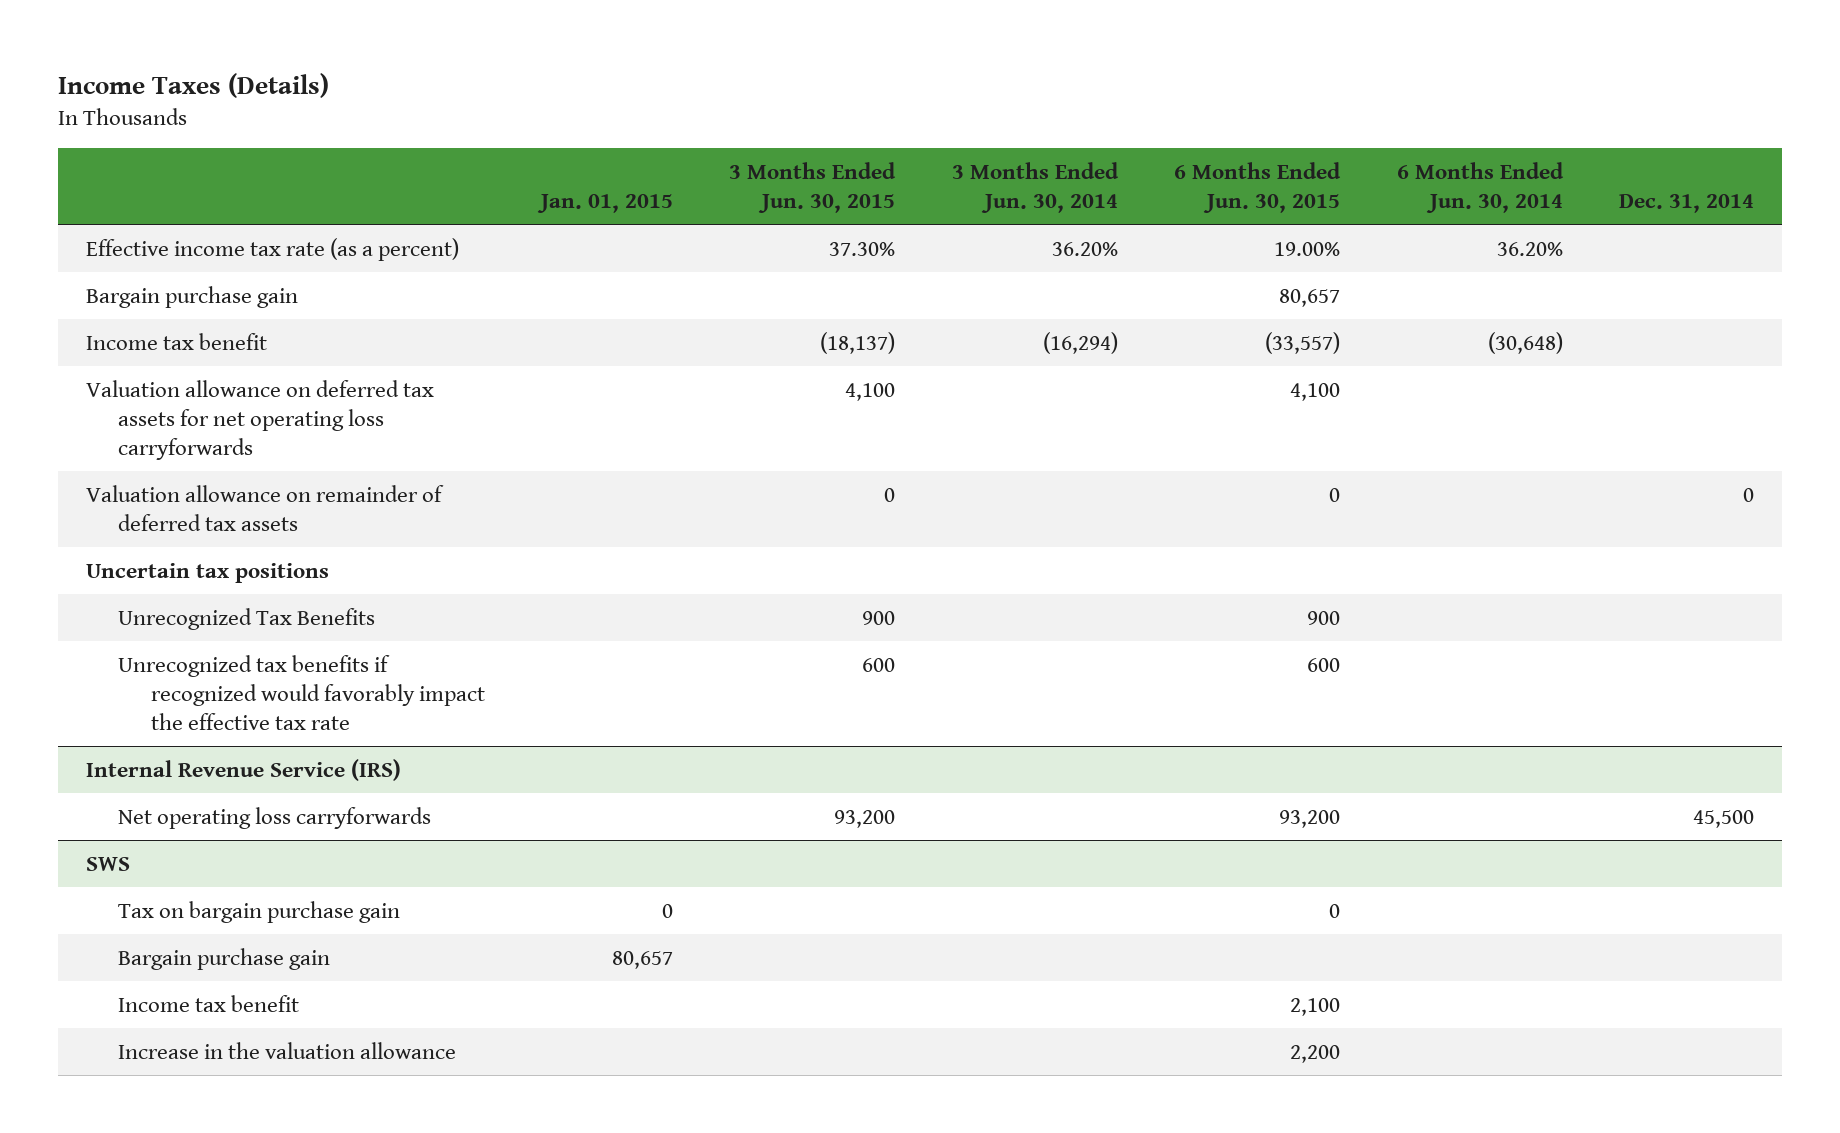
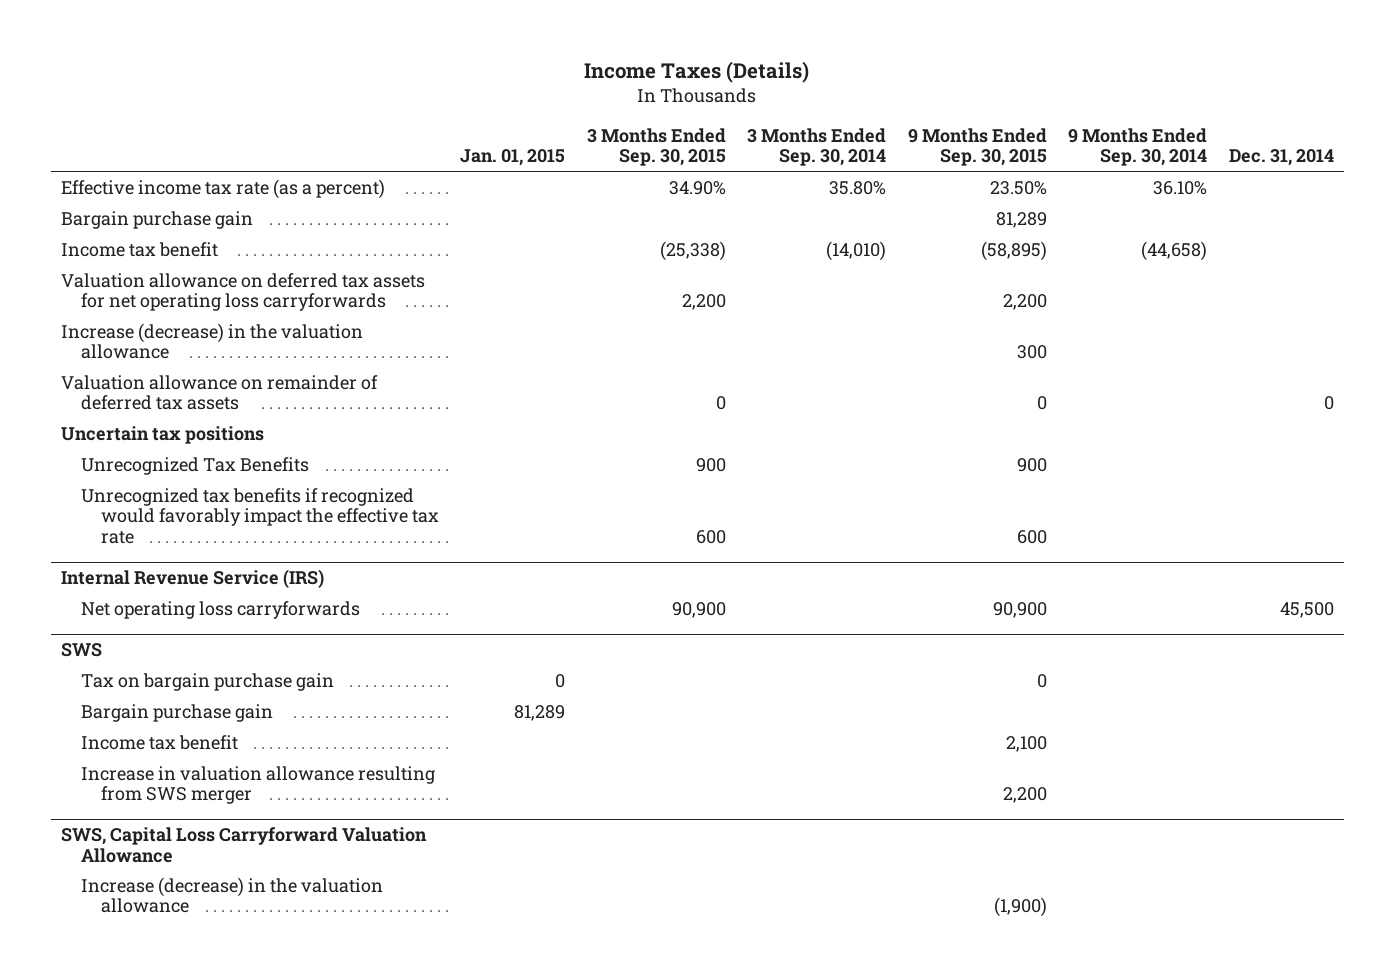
[729,161,897,213] 3 Months Ended Jun. 30, 2015 -> none
[951,161,1119,213] 3 Months Ended Jun. 30, 2014 -> none
[1174,161,1342,213] 6 Months Ended Jun. 30, 2015 -> none
[1396,161,1564,213] 6 Months Ended Jun. 30, 2014 -> none
none -> [586,127,726,167] 3 Months Ended Sep. 30, 2015
none -> [747,127,887,167] 3 Months Ended Sep. 30, 2014
none -> [907,127,1047,167] 9 Months Ended Sep. 30, 2015
none -> [1068,127,1208,167] 9 Months Ended Sep. 30, 2014
none -> [61,322,364,360] Increase (decrease) in the valuation allowance
[611,950,673,969] 80,657 -> [514,704,566,721] 81,289
[118,1041,457,1059] Increase in the valuation allowance -> none
none -> [81,765,436,805] Increase in valuation allowance resulting from SWS merger
none -> [61,826,428,863] SWS, Capital Loss Carryforward Valuation Allowance
none -> [81,876,384,914] Increase (decrease) in the valuation allowance

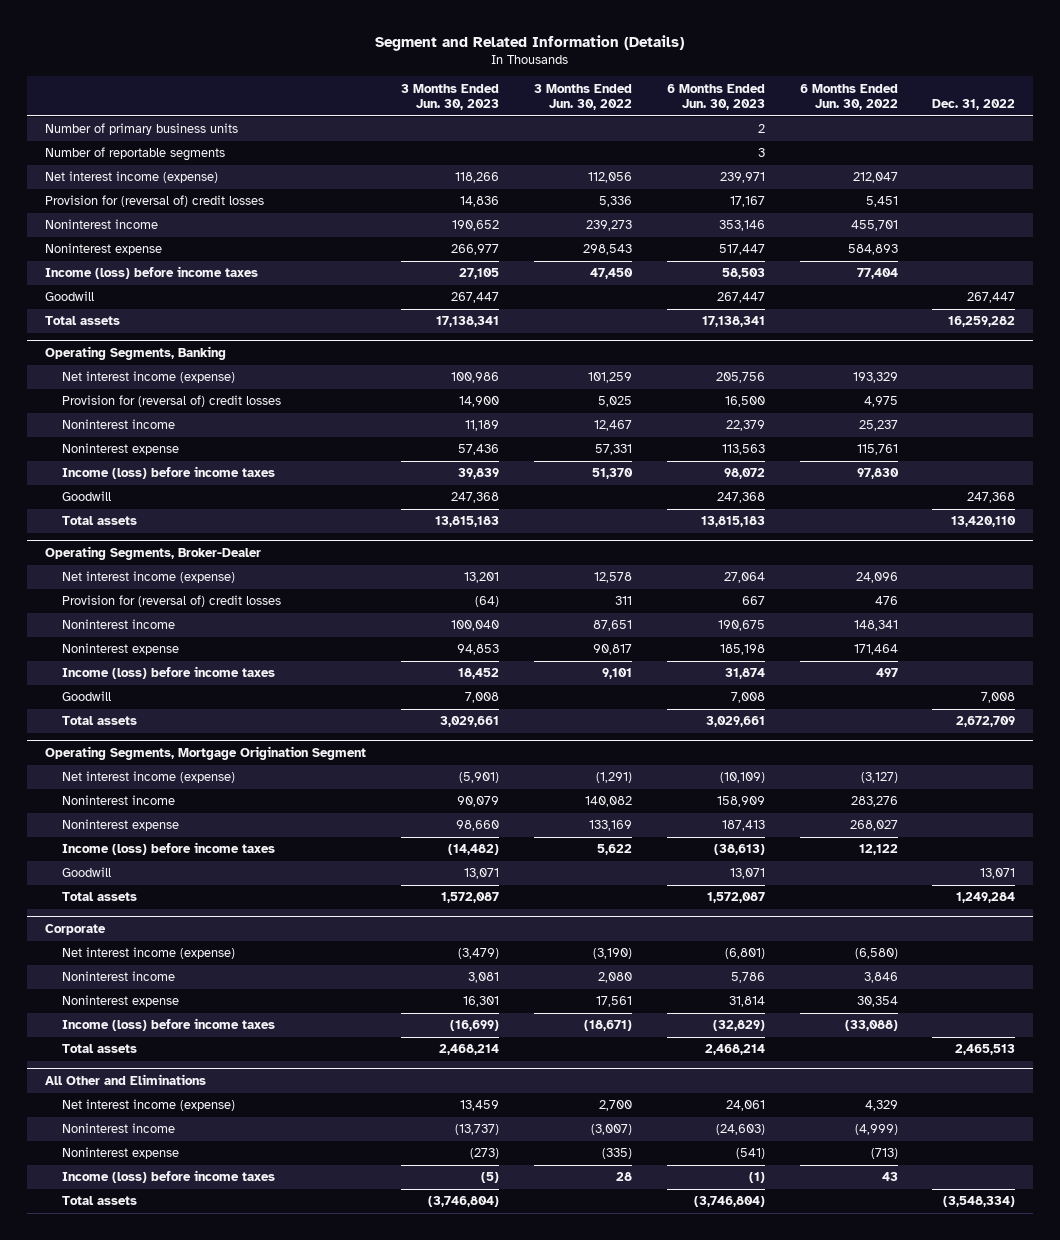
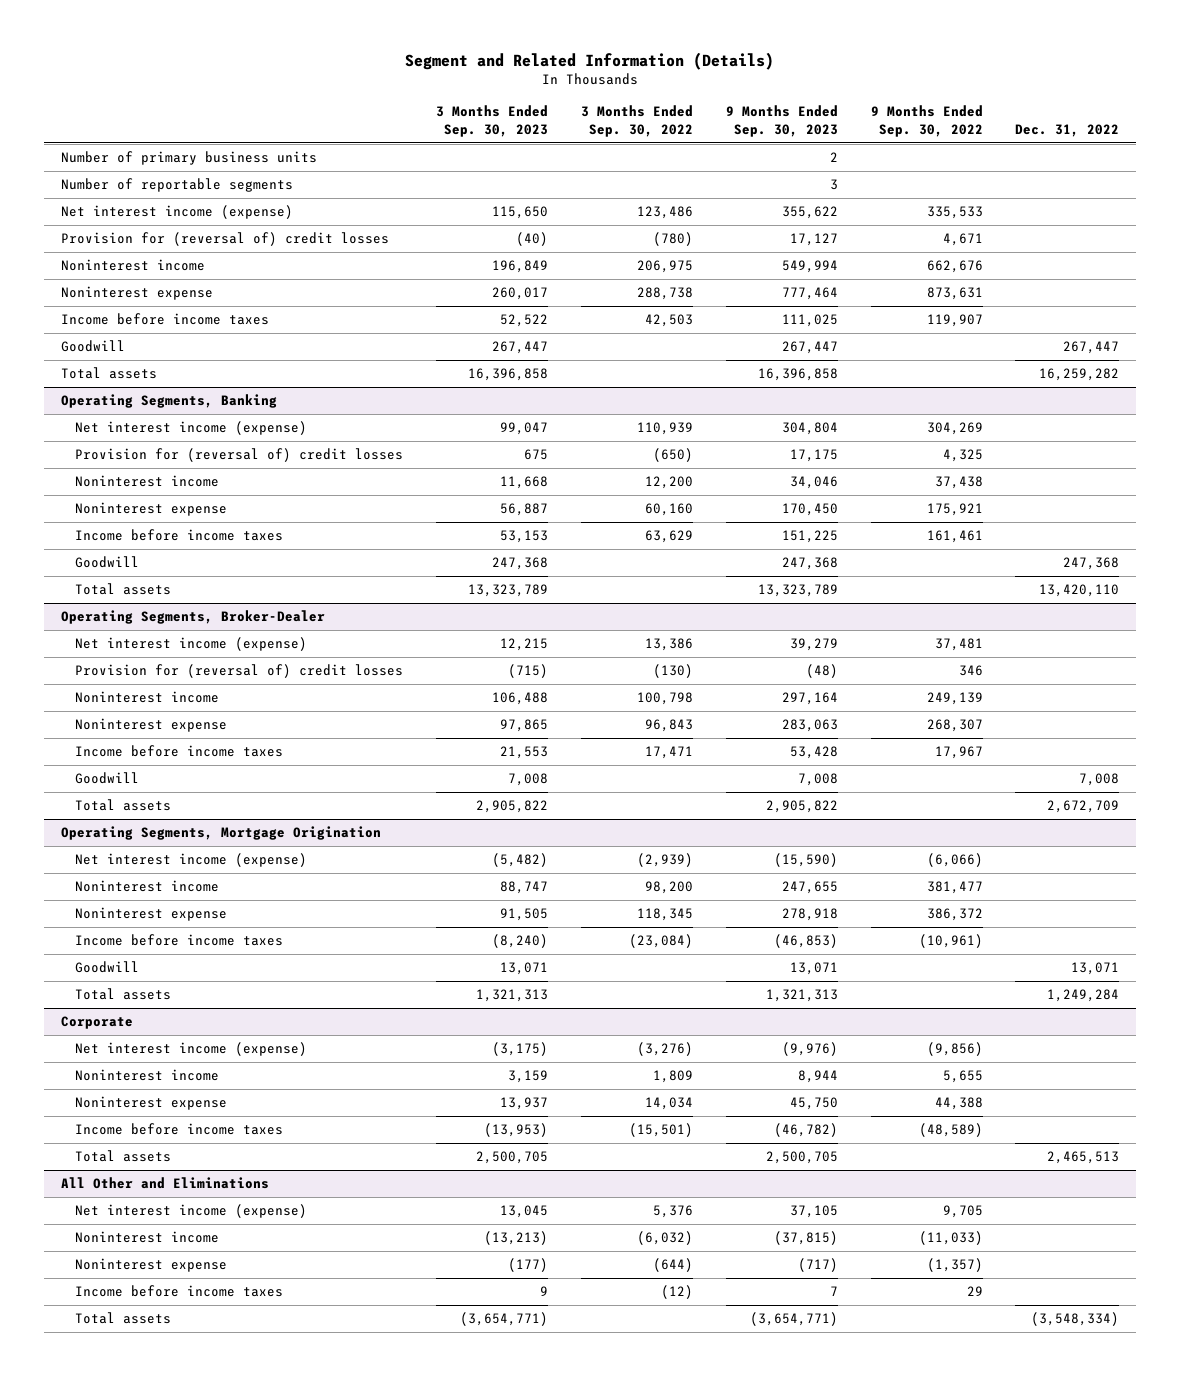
[400,83,499,111] 3 Months Ended Jun. 30, 2023 -> none
[533,83,632,111] 3 Months Ended Jun. 30, 2022 -> none
[666,83,765,111] 6 Months Ended Jun. 30, 2023 -> none
[799,83,898,111] 6 Months Ended Jun. 30, 2022 -> none
none -> [436,105,549,137] 3 Months Ended Sep. 30, 2023
none -> [580,105,693,137] 3 Months Ended Sep. 30, 2022
none -> [725,105,838,137] 9 Months Ended Sep. 30, 2023
none -> [870,105,983,137] 9 Months Ended Sep. 30, 2022
[44,266,258,280] Income (loss) before income taxes -> [60,313,269,326] Income before income taxes
[61,466,275,480] Income (loss) before income taxes -> [75,529,284,542] Income before income taxes
[61,666,275,680] Income (loss) before income taxes -> [75,745,284,758] Income before income taxes
[44,746,366,761] Operating Segments, Mortgage Origination Segment -> [60,826,381,841] Operating Segments, Mortgage Origination
[61,842,275,856] Income (loss) before income taxes -> [75,934,284,947] Income before income taxes
[61,1018,275,1032] Income (loss) before income taxes -> [75,1123,284,1136] Income before income taxes
[61,1170,275,1184] Income (loss) before income taxes -> [75,1285,284,1298] Income before income taxes

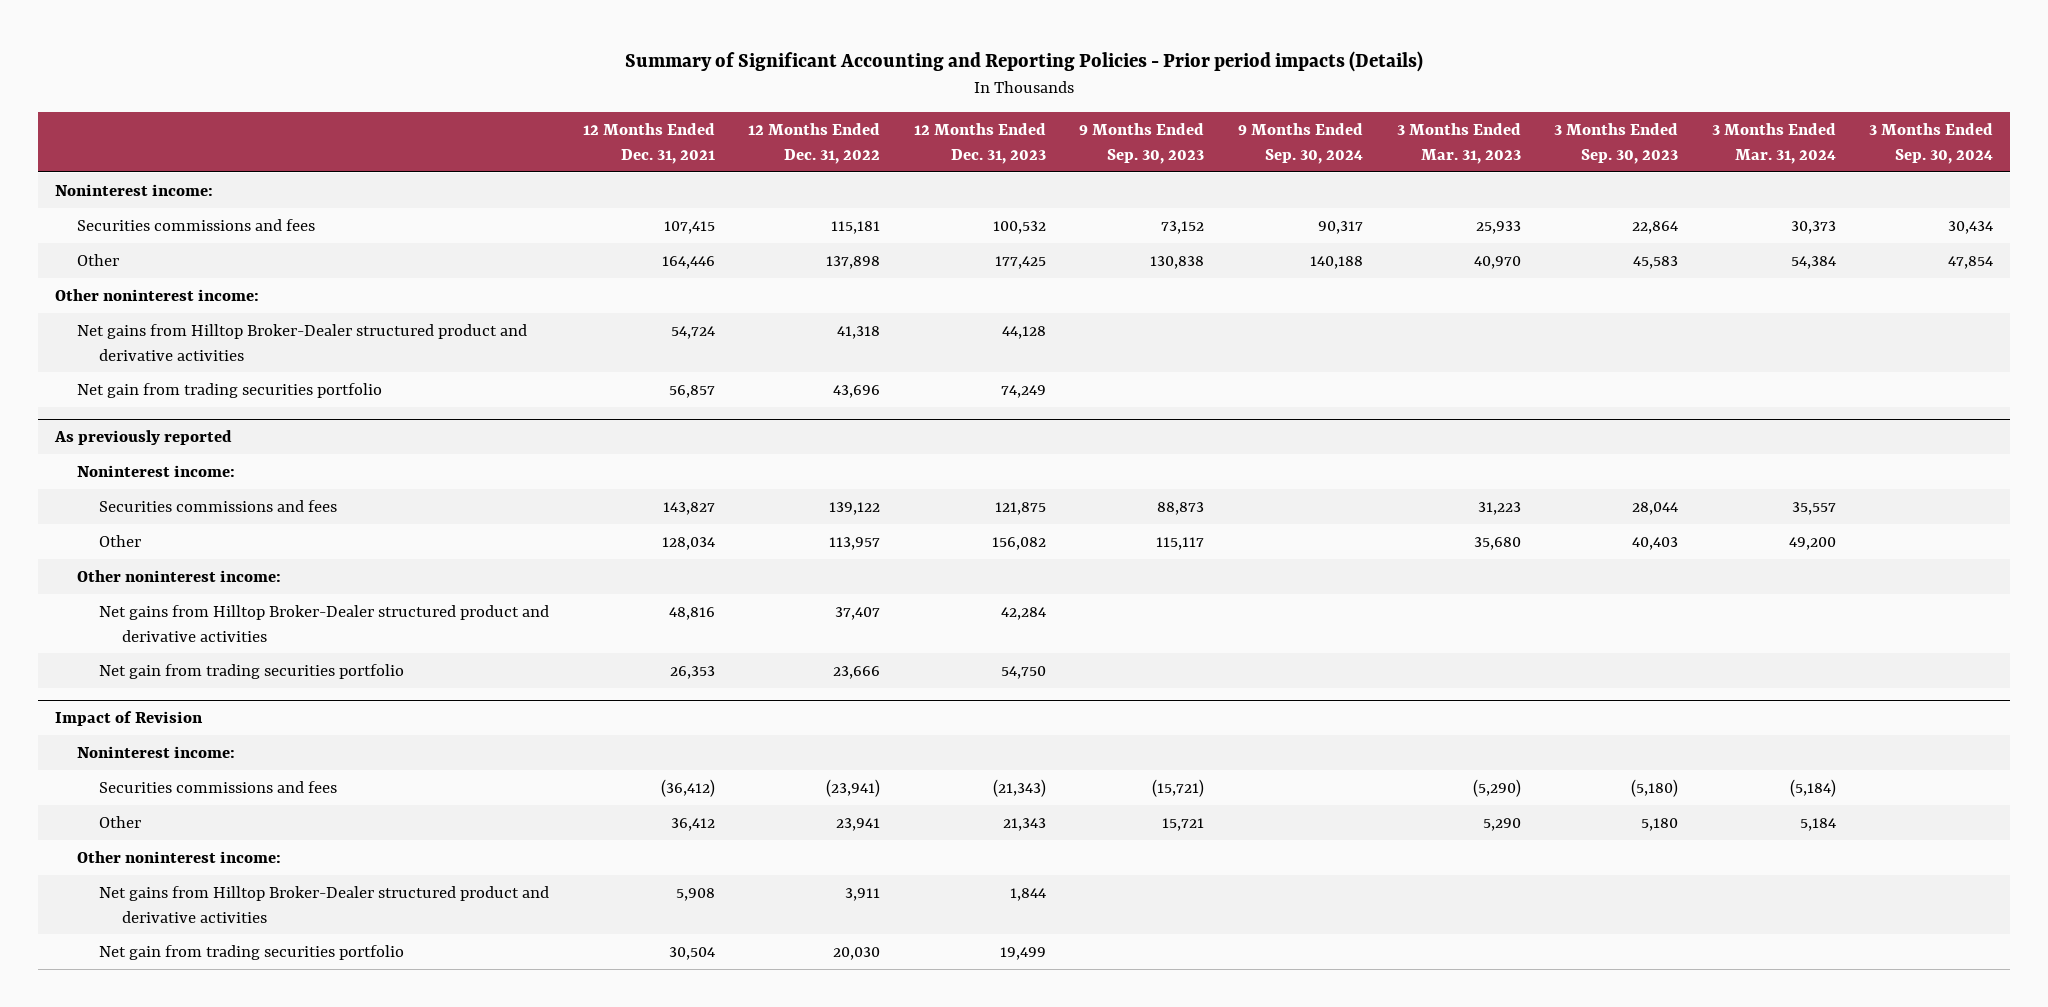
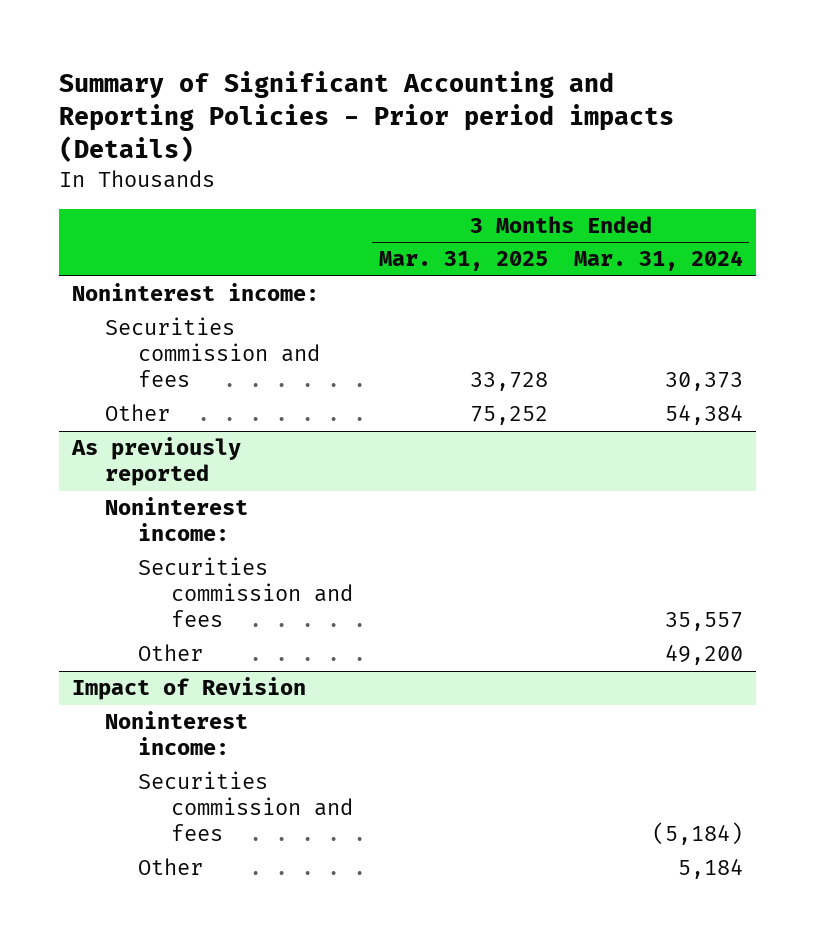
[582,122,715,164] 12 Months Ended Dec. 31, 2021 -> none
[748,122,881,164] 12 Months Ended Dec. 31, 2022 -> none
[913,122,1046,164] 12 Months Ended Dec. 31, 2023 -> none
[1079,122,1205,164] 9 Months Ended Sep. 30, 2023 -> none
[1237,122,1363,164] 9 Months Ended Sep. 30, 2024 -> none
[1396,122,1521,164] 3 Months Ended Mar. 31, 2023 -> none
[1554,122,1679,164] 3 Months Ended Sep. 30, 2023 -> none
[1869,122,1994,164] 3 Months Ended Sep. 30, 2024 -> none
none -> [378,251,548,272] Mar. 31, 2025
[76,218,315,231] Securities commissions and fees -> [104,317,320,388] Securities commission and fees
[54,288,259,301] Other noninterest income: -> none
[76,323,527,361] Net gains from Hilltop Broker-Dealer structured product and derivative activities -> none
[76,382,382,398] Net gain from trading securities portfolio -> none
[99,499,338,512] Securities commissions and fees -> [137,557,353,628] Securities commission and fees
[76,569,281,582] Other noninterest income: -> none
[99,604,550,642] Net gains from Hilltop Broker-Dealer structured product and derivative activities -> none
[99,663,405,679] Net gain from trading securities portfolio -> none
[99,780,338,793] Securities commissions and fees -> [137,771,353,842] Securities commission and fees
[76,850,281,863] Other noninterest income: -> none
[99,885,550,923] Net gains from Hilltop Broker-Dealer structured product and derivative activities -> none
[99,944,405,960] Net gain from trading securities portfolio -> none

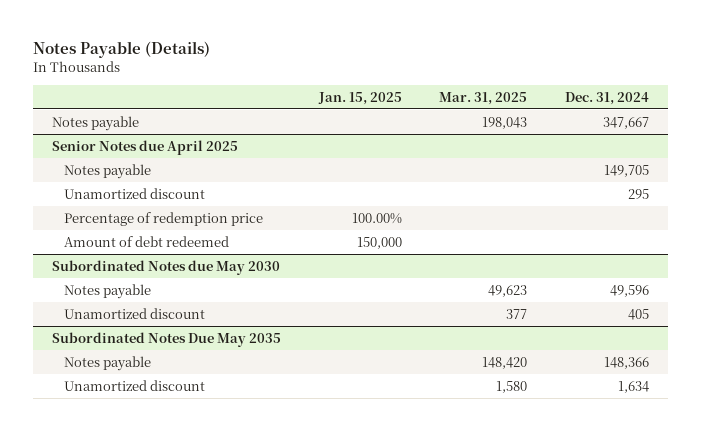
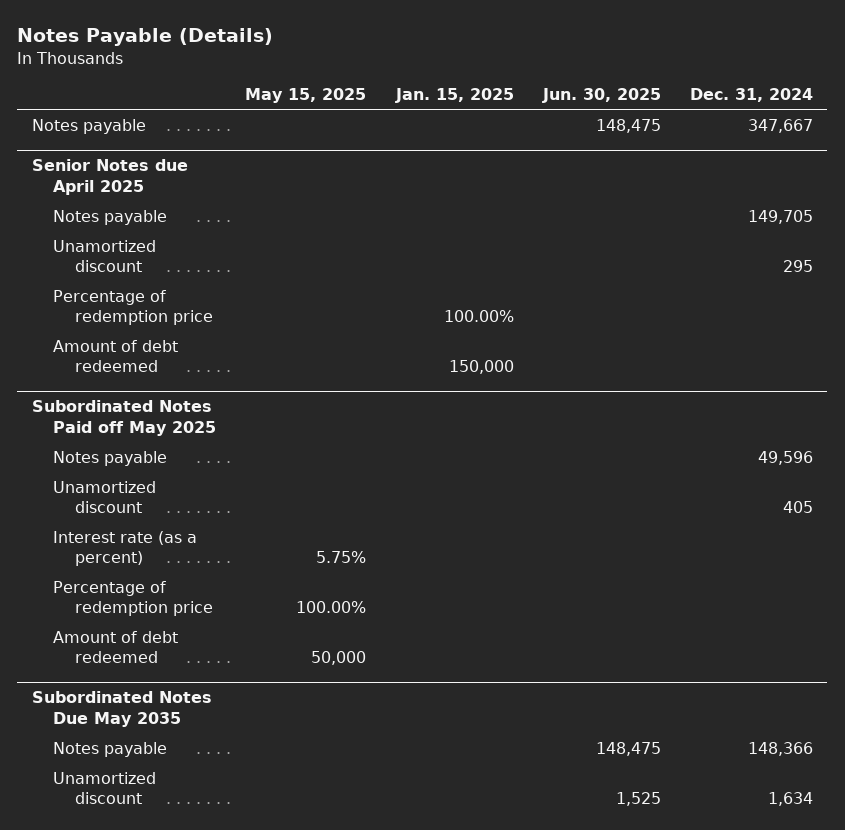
[439,91,528,105] Mar. 31, 2025 -> none
none -> [245,88,367,104] May 15, 2025
none -> [541,88,661,104] Jun. 30, 2025
[52,259,281,275] Subordinated Notes due May 2030 -> [31,399,217,436] Subordinated Notes Paid off May 2025
none -> [53,530,198,567] Interest rate (as a percent)
none -> [53,580,213,617] Percentage of redemption price
none -> [53,630,179,664] Amount of debt redeemed

